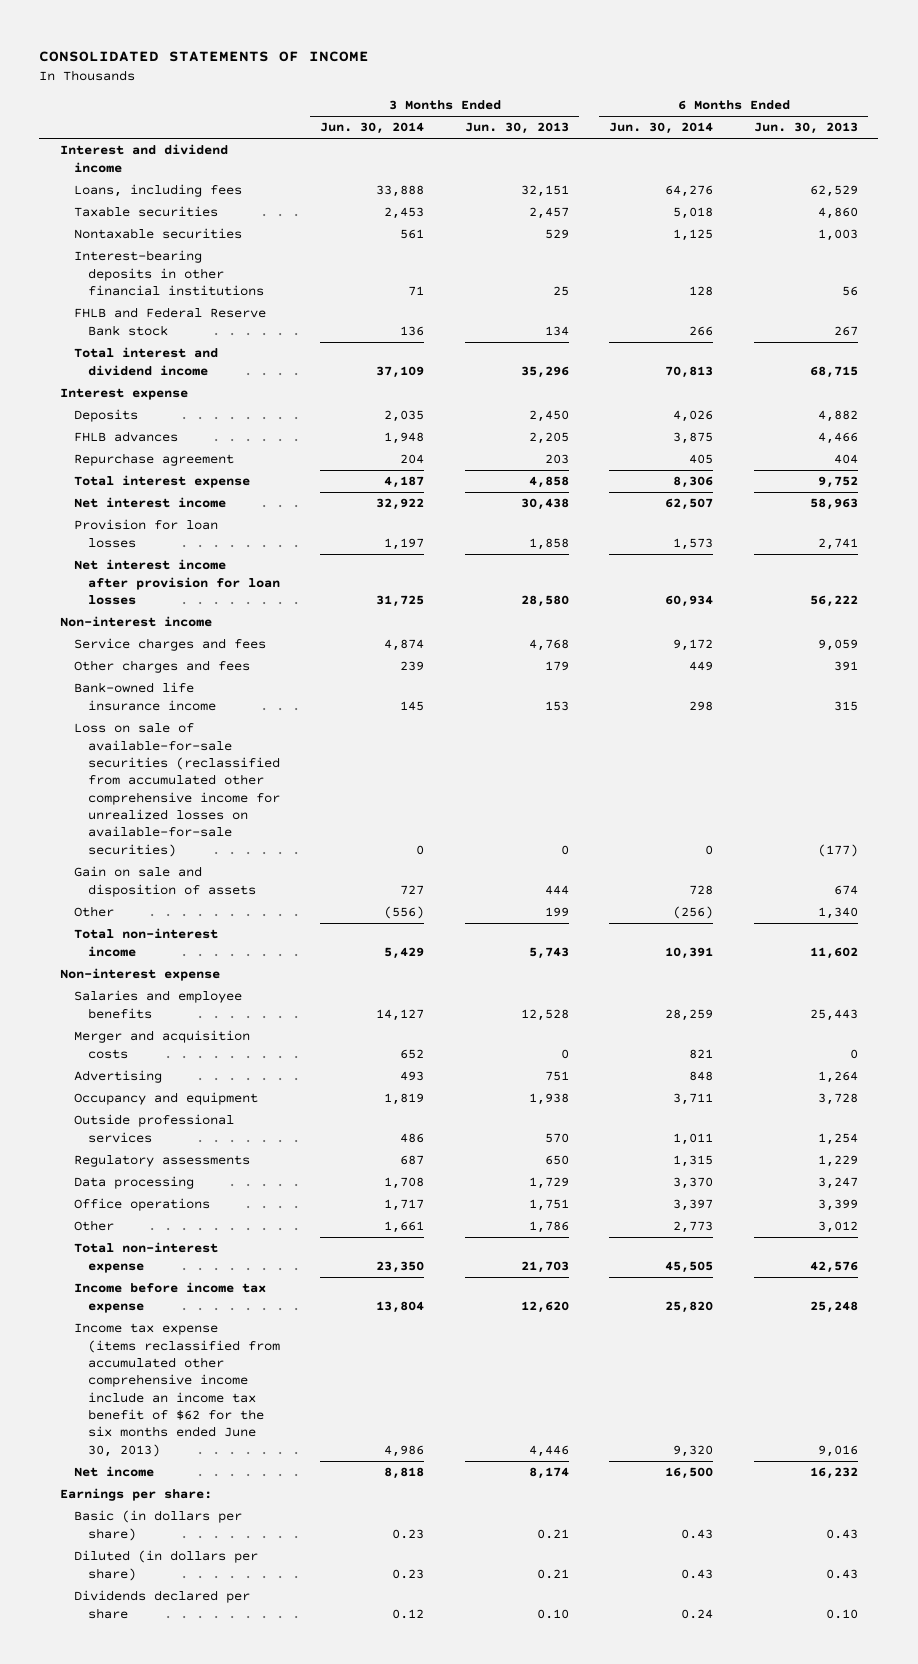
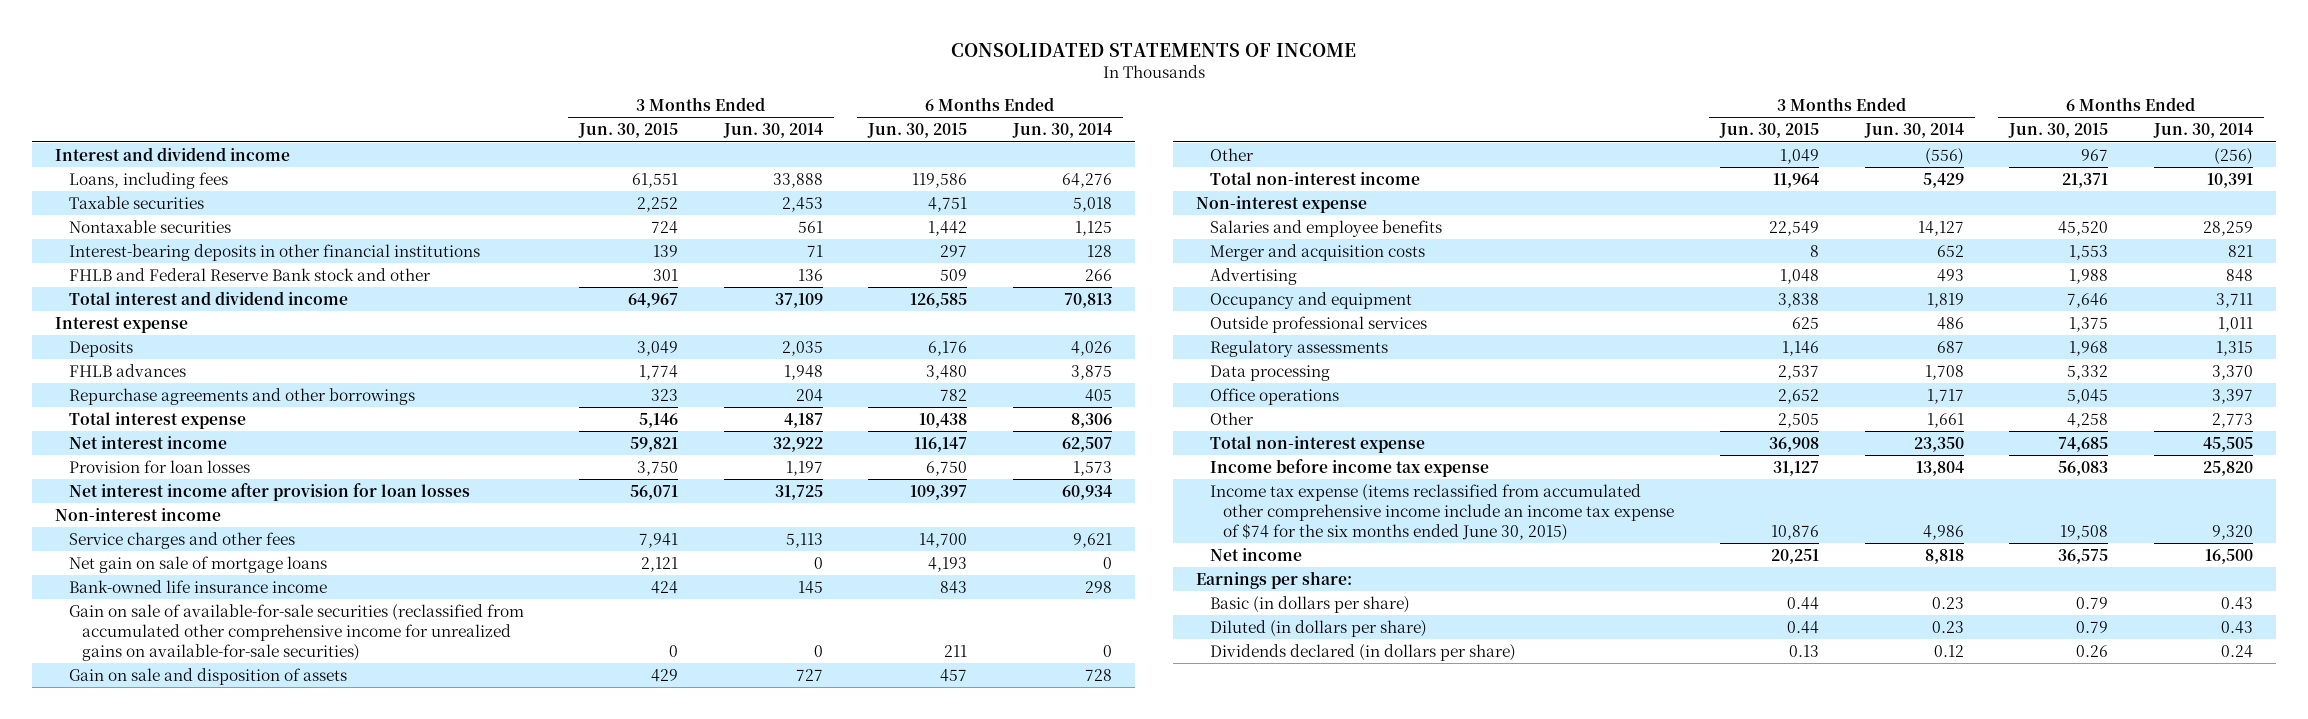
[464,122,569,135] Jun. 30, 2013 -> none
[753,122,858,135] Jun. 30, 2013 -> none
none -> [577,123,678,139] Jun. 30, 2015
none -> [867,123,968,139] Jun. 30, 2015
[73,307,266,336] FHLB and Federal Reserve Bank stock -> [68,267,431,281] FHLB and Federal Reserve Bank stock and other
[73,453,234,467] Repurchase agreement -> [68,387,415,405] Repurchase agreements and other borrowings
[73,660,250,674] Other charges and fees -> none
[73,638,266,652] Service charges and fees -> [68,531,295,549] Service charges and other fees
[384,639,425,652] 4,874 -> [785,532,823,548] 5,113
[673,639,714,652] 9,172 -> [1072,532,1112,548] 9,621
none -> [68,555,327,573] Net gain on sale of mortgage loans
[73,723,280,857] Loss on sale of available-for-sale securities (reclassified from accumulated other comprehensive income for unrealized losses on available-for-sale securities) -> [68,603,524,661] Gain on sale of available-for-sale securities (reclassified from accumulated other comprehensive income for unrealized gains on available-for-sale securities)
[73,1323,280,1457] Income tax expense (items reclassified from accumulated other comprehensive income include an income tax benefit of $62 for the six months ended June 30, 2013) -> [1209,483,1675,541] Income tax expense (items reclassified from accumulated other comprehensive income include an income tax expense of $74 for the six months ended June 30, 2015)
[73,1590,250,1619] Dividends declared per share -> [1209,643,1516,661] Dividends declared (in dollars per share)

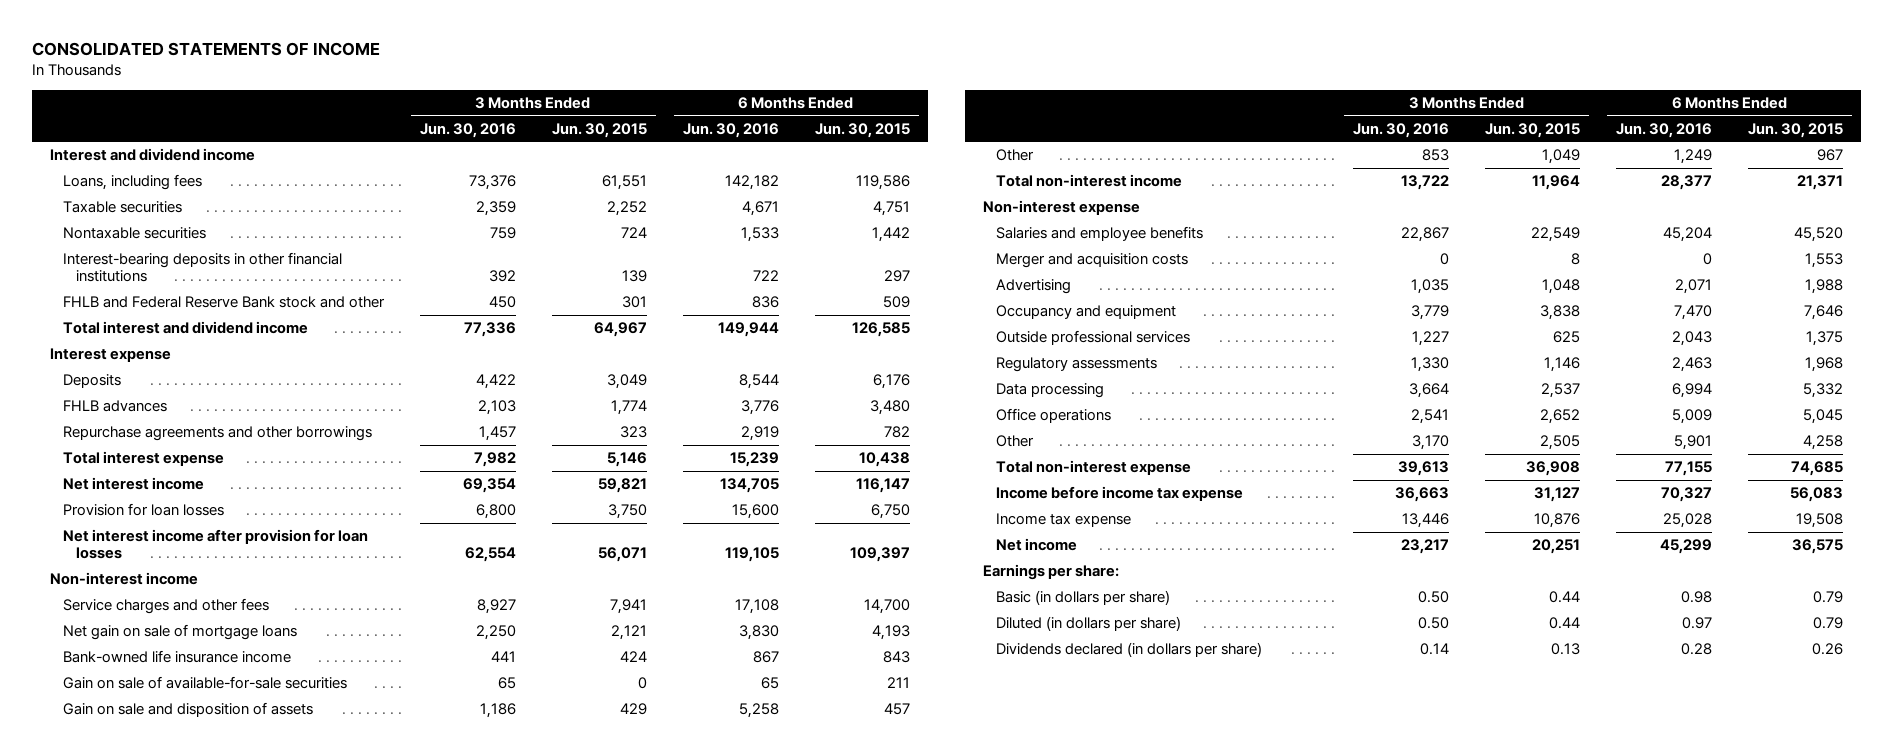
[722,123,823,139] Jun. 30, 2014 -> none
[1011,123,1112,139] Jun. 30, 2014 -> none
none -> [419,122,516,138] Jun. 30, 2016
none -> [682,122,779,138] Jun. 30, 2016
[68,603,524,661] Gain on sale of available-for-sale securities (reclassified from accumulated other comprehensive income for unrealized gains on available-for-sale securities) -> [62,676,347,690] Gain on sale of available-for-sale securities
[1209,483,1675,541] Income tax expense (items reclassified from accumulated other comprehensive income include an income tax expense of $74 for the six months ended June 30, 2015) -> [996,513,1132,528] Income tax expense

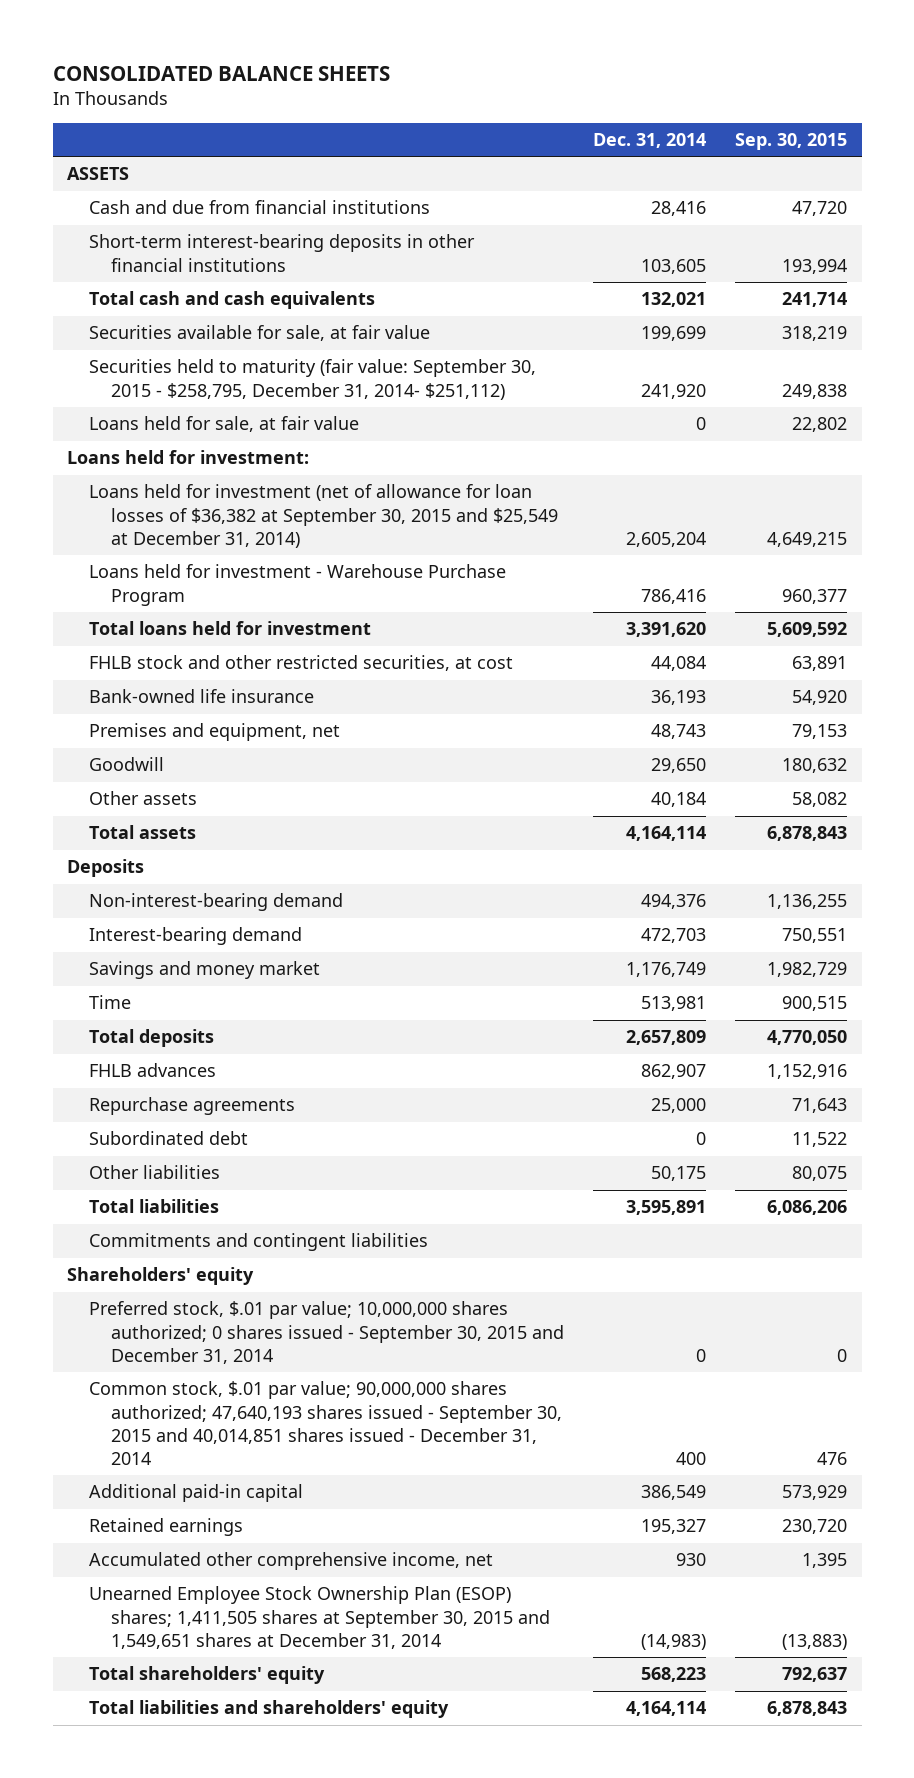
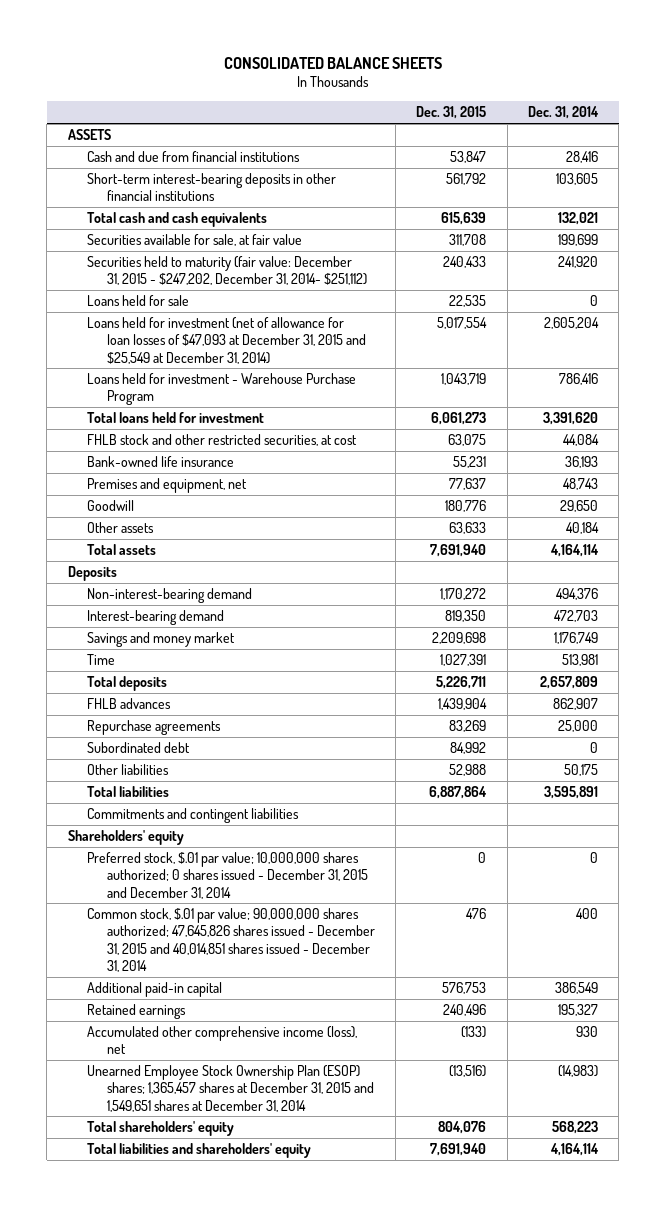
[735,133,848,151] Sep. 30, 2015 -> none
none -> [416,106,487,120] Dec. 31, 2015
[67,450,310,465] Loans held for investment: -> none
[89,359,537,400] Securities held to maturity (fair value: September 30, 2015 - $258,795, December 31, 2014- $251,112) -> [87,255,367,286] Securities held to maturity (fair value: December 31, 2015 - $247,202, December 31, 2014- $251,112)
[89,416,360,433] Loans held for sale, at fair value -> [87,294,190,306] Loans held for sale
[89,484,559,548] Loans held for investment (net of allowance for loan losses of $36,382 at September 30, 2015 and $25,549 at December 31, 2014) -> [87,316,366,364] Loans held for investment (net of allowance for loan losses of $47,093 at December 31, 2015 and $25,549 at December 31, 2014)
[89,1301,565,1364] Preferred stock, $.01 par value; 10,000,000 shares authorized; 0 shares issued - September 30, 2015 and December 31, 2014 -> [87,851,368,899] Preferred stock, $.01 par value; 10,000,000 shares authorized; 0 shares issued - December 31, 2015 and December 31, 2014
[89,1381,563,1466] Common stock, $.01 par value; 90,000,000 shares authorized; 47,640,193 shares issued - September 30, 2015 and 40,014,851 shares issued - December 31, 2014 -> [87,907,375,973] Common stock, $.01 par value; 90,000,000 shares authorized; 47,645,826 shares issued - December 31, 2015 and 40,014,851 shares issued - December 31, 2014
[89,1552,494,1571] Accumulated other comprehensive income, net -> [87,1025,358,1055] Accumulated other comprehensive income (loss), net
[89,1586,551,1649] Unearned Employee Stock Ownership Plan (ESOP) shares; 1,411,505 shares at September 30, 2015 and 1,549,651 shares at December 31, 2014 -> [87,1064,374,1112] Unearned Employee Stock Ownership Plan (ESOP) shares; 1,365,457 shares at December 31, 2015 and 1,549,651 shares at December 31, 2014

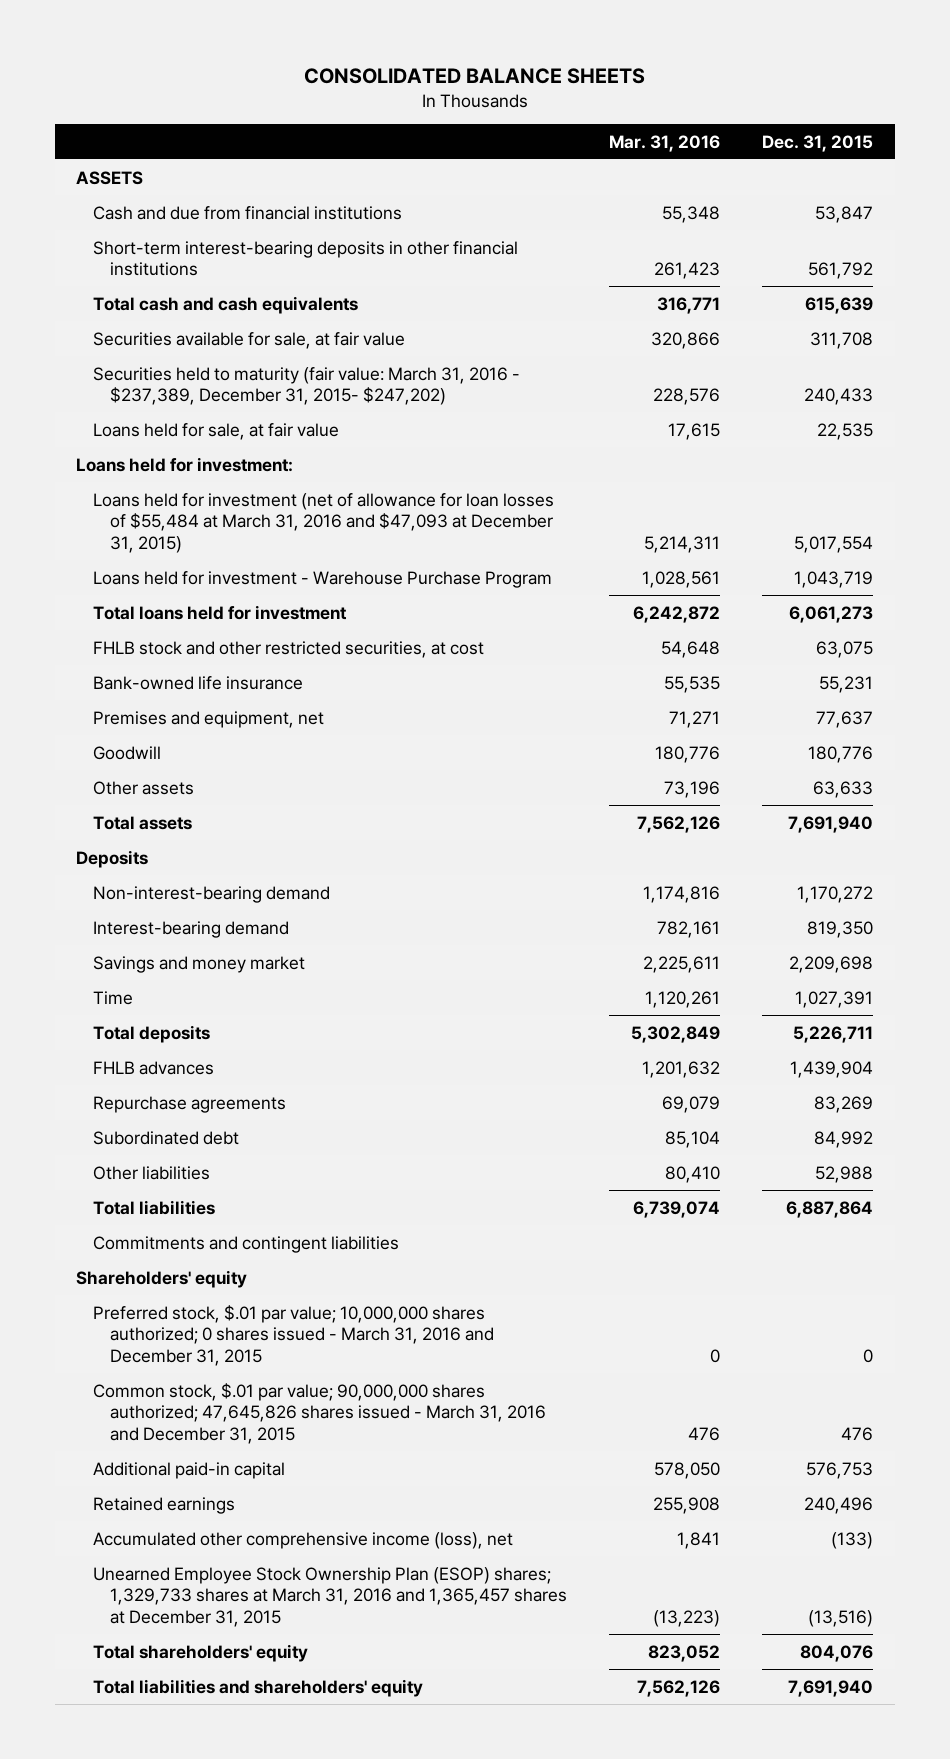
[527,106,599,120] Dec. 31, 2014 -> none
none -> [609,134,721,152] Mar. 31, 2016
[87,255,367,286] Securities held to maturity (fair value: December 31, 2015 - $247,202, December 31, 2014- $251,112) -> [93,366,521,406] Securities held to maturity (fair value: March 31, 2016 - $237,389, December 31, 2015- $247,202)
[87,294,190,306] Loans held for sale -> [93,422,340,440] Loans held for sale, at fair value
none -> [76,456,294,472] Loans held for investment:
[87,316,366,364] Loans held for investment (net of allowance for loan losses of $47,093 at December 31, 2015 and $25,549 at December 31, 2014) -> [93,492,555,554] Loans held for investment (net of allowance for loan losses of $55,484 at March 31, 2016 and $47,093 at December 31, 2015)
[87,851,368,899] Preferred stock, $.01 par value; 10,000,000 shares authorized; 0 shares issued - December 31, 2015 and December 31, 2014 -> [93,1304,495,1367] Preferred stock, $.01 par value; 10,000,000 shares authorized; 0 shares issued - March 31, 2016 and December 31, 2015
[87,907,375,973] Common stock, $.01 par value; 90,000,000 shares authorized; 47,645,826 shares issued - December 31, 2015 and 40,014,851 shares issued - December 31, 2014 -> [93,1382,547,1445] Common stock, $.01 par value; 90,000,000 shares authorized; 47,645,826 shares issued - March 31, 2016 and December 31, 2015
[87,1064,374,1112] Unearned Employee Stock Ownership Plan (ESOP) shares; 1,365,457 shares at December 31, 2015 and 1,549,651 shares at December 31, 2014 -> [93,1566,568,1628] Unearned Employee Stock Ownership Plan (ESOP) shares; 1,329,733 shares at March 31, 2016 and 1,365,457 shares at December 31, 2015

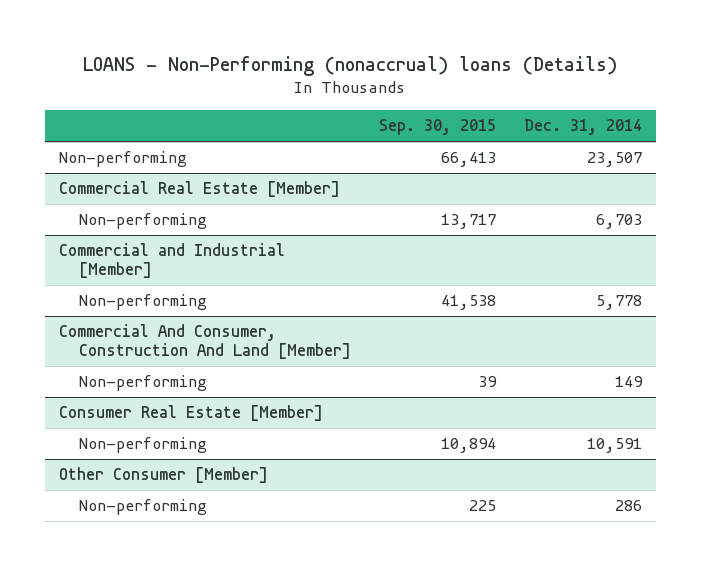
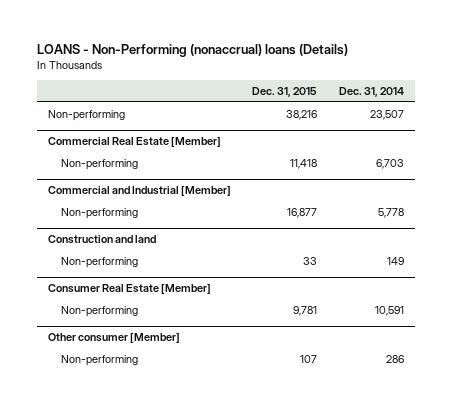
[378,119,496,136] Sep. 30, 2015 -> none
none -> [252,87,318,98] Dec. 31, 2015
[59,324,351,360] Commercial And Consumer, Construction And Land [Member] -> [47,235,156,245] Construction and land
[59,467,269,484] Other Consumer [Member] -> [47,332,180,344] Other consumer [Member]

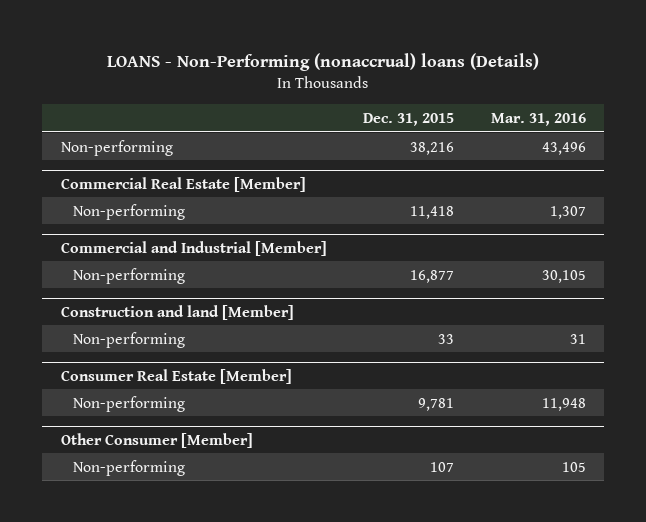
[339,87,405,98] Dec. 31, 2014 -> none
none -> [490,112,586,126] Mar. 31, 2016
[47,235,156,245] Construction and land -> [60,304,294,320] Construction and land [Member]
[47,332,180,344] Other consumer [Member] -> [60,432,253,448] Other Consumer [Member]

